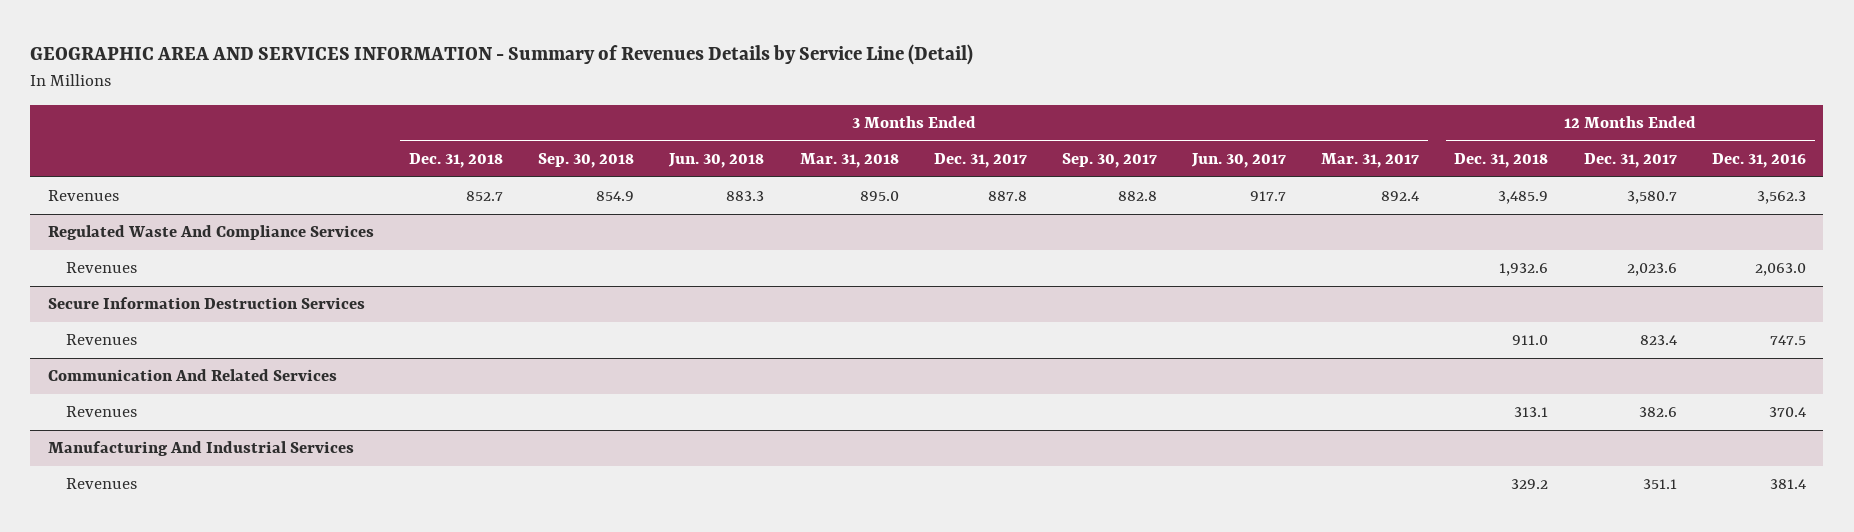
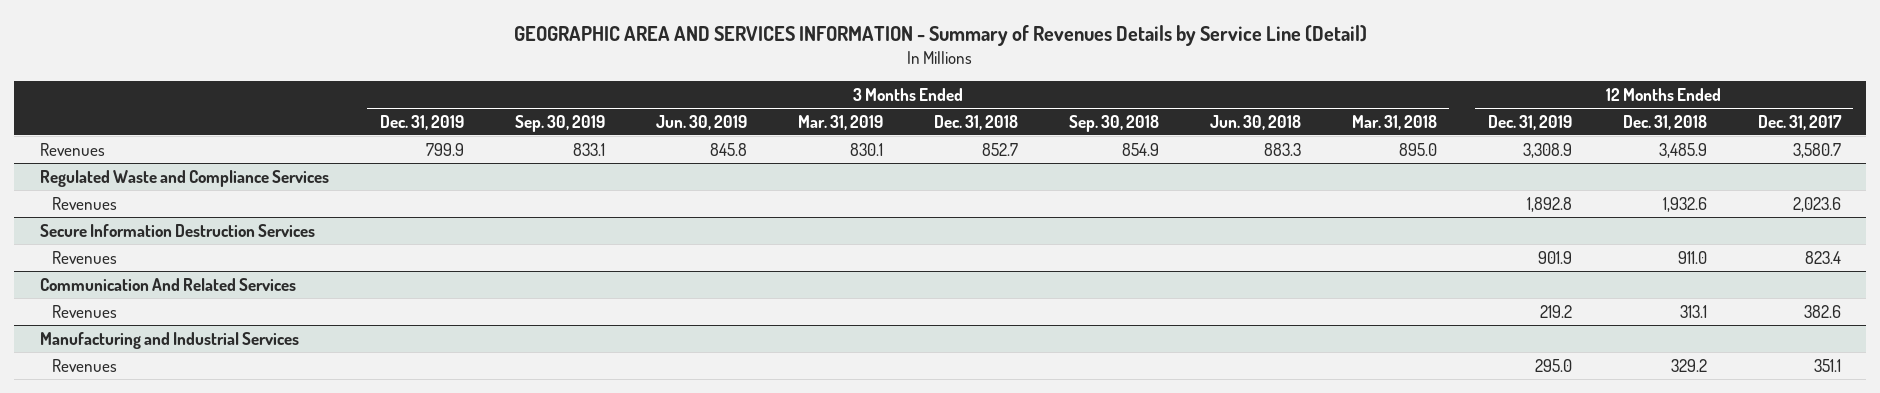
[933,152,1027,168] Dec. 31, 2017 -> none
[1061,152,1157,168] Sep. 30, 2017 -> none
[1191,152,1287,168] Jun. 30, 2017 -> none
[1321,152,1420,168] Mar. 31, 2017 -> none
[1711,152,1806,168] Dec. 31, 2016 -> none
none -> [379,114,464,130] Dec. 31, 2019
none -> [514,114,605,132] Sep. 30, 2019
none -> [655,114,747,130] Jun. 30, 2019
none -> [797,114,883,130] Mar. 31, 2019
none -> [1487,114,1572,130] Dec. 31, 2019
[47,225,374,241] Regulated Waste And Compliance Services -> [39,169,329,187] Regulated Waste and Compliance Services
[47,441,354,457] Manufacturing And Industrial Services -> [39,331,299,349] Manufacturing and Industrial Services

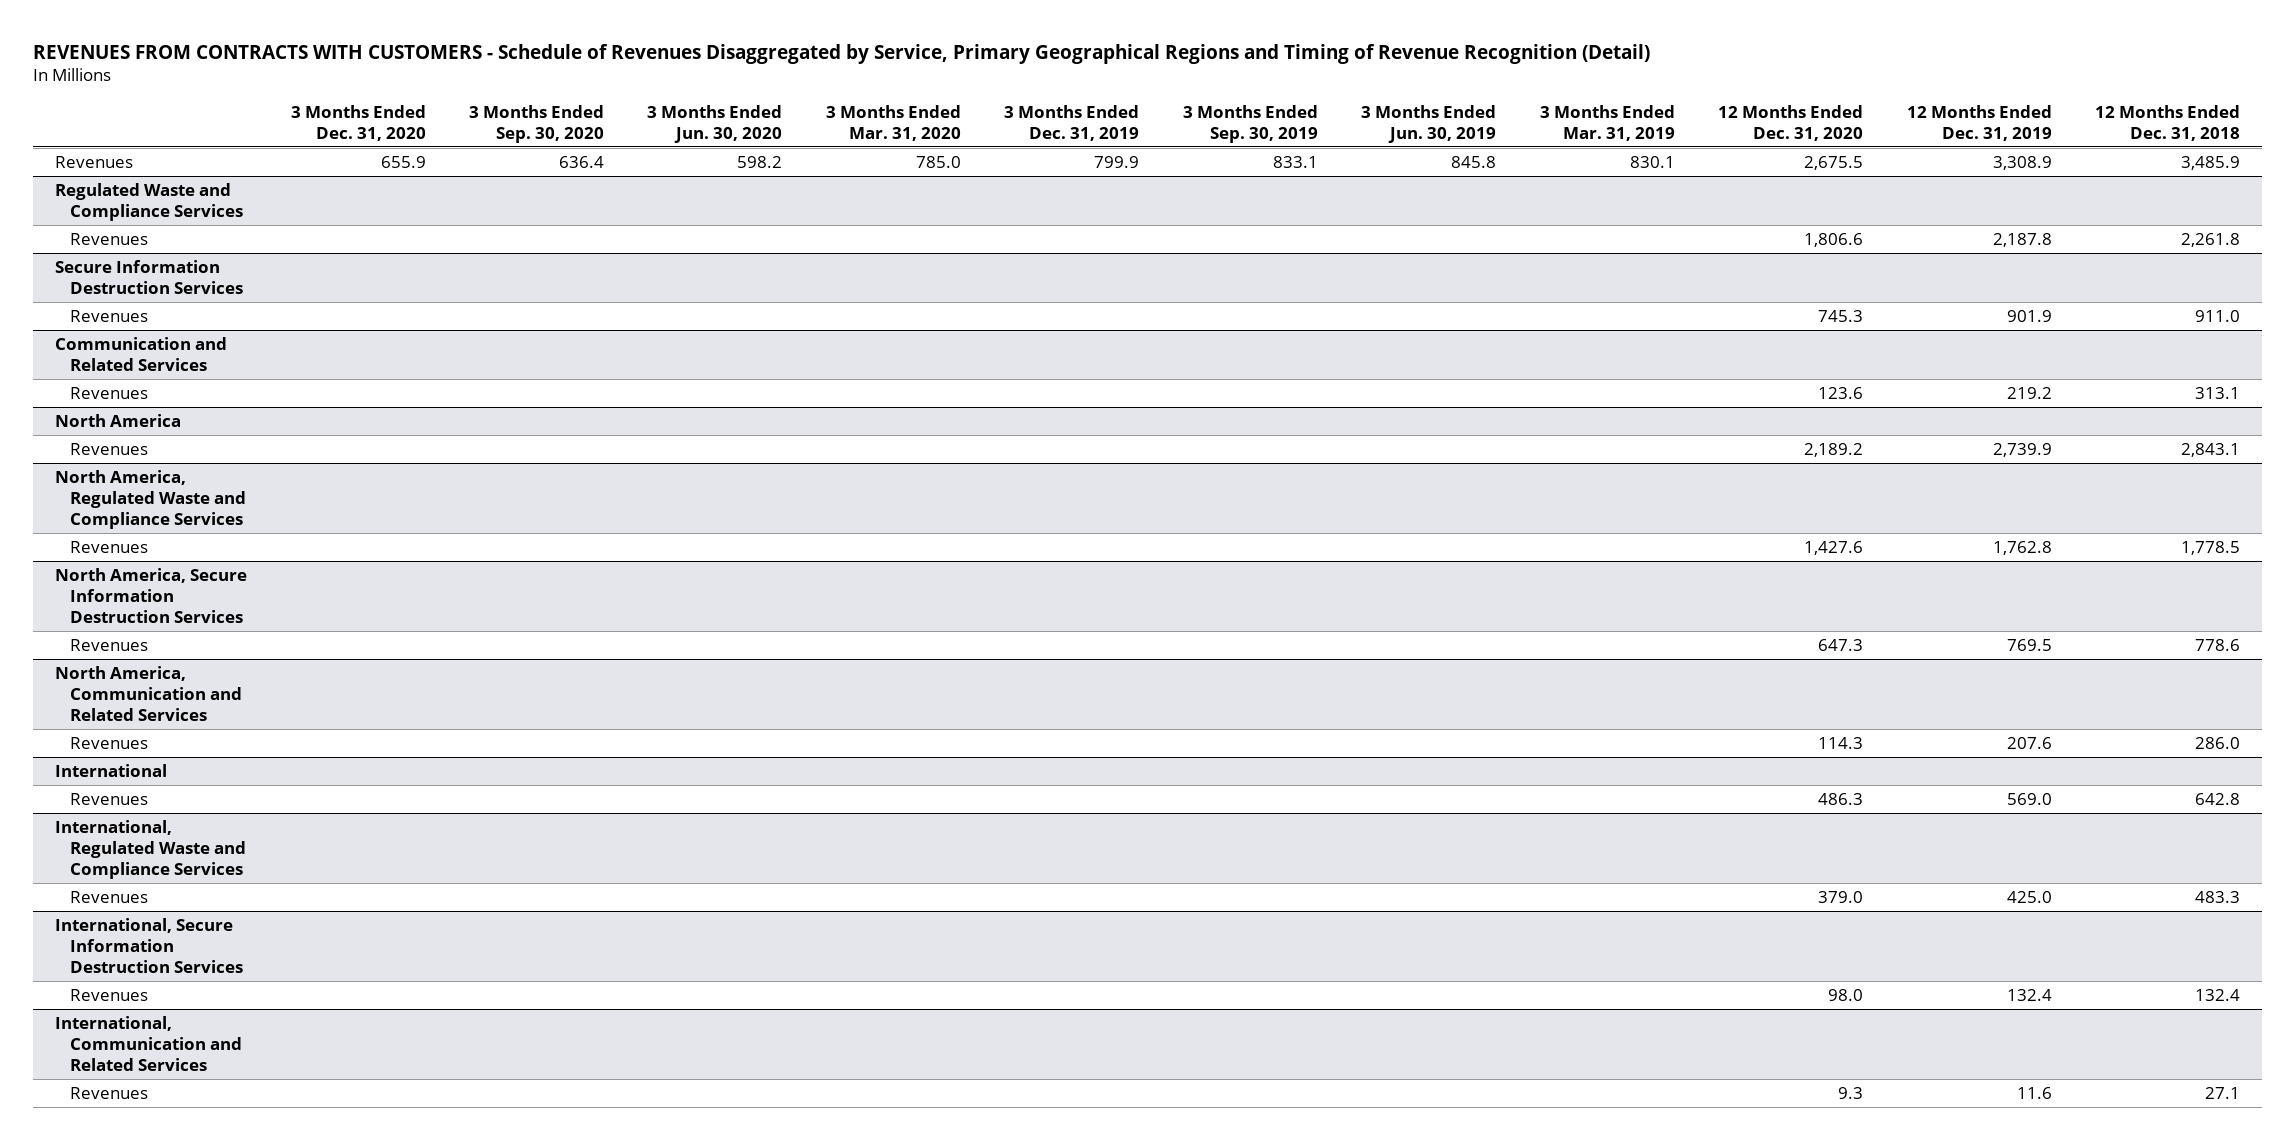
[514,24,1368,46] GEOGRAPHIC AREA AND SERVICES INFORMATION - Summary of Revenues Details by Service Line (Detail) -> [33,44,1651,65] REVENUES FROM CONTRACTS WITH CUSTOMERS - Schedule of Revenues Disaggregated by Service, Primary Geographical Regions and Timing of Revenue Recognition (Detail)
[933,114,1018,130] Dec. 31, 2018 -> none
[1068,114,1159,132] Sep. 30, 2018 -> none
[1209,114,1301,130] Jun. 30, 2018 -> none
[1351,114,1437,130] Mar. 31, 2018 -> none
[1757,114,1842,130] Dec. 31, 2017 -> none
none -> [290,104,426,141] 3 Months Ended Dec. 31, 2020
none -> [469,104,605,143] 3 Months Ended Sep. 30, 2020
none -> [647,104,783,143] 3 Months Ended Jun. 30, 2020
none -> [825,104,961,141] 3 Months Ended Mar. 31, 2020
none -> [1718,104,1864,141] 12 Months Ended Dec. 31, 2020
[1526,196,1572,212] 1,892.8 -> [1992,232,2052,247] 2,187.8
[1662,196,1707,212] 1,932.6 -> [2181,232,2241,247] 2,261.8
[39,277,296,291] Communication And Related Services -> [55,336,228,371] Communication and Related Services
[39,331,299,349] Manufacturing and Industrial Services -> none
none -> [55,413,182,427] North America
[1534,358,1572,372] 295.0 -> [1992,442,2052,457] 2,739.9
[1670,358,1707,372] 329.2 -> [2181,442,2241,457] 2,843.1
none -> [55,469,247,530] North America, Regulated Waste and Compliance Services
none -> [70,540,149,553] Revenues
none -> [55,567,248,624] North America, Secure Information Destruction Services
none -> [70,638,149,651] Revenues
none -> [55,665,243,722] North America, Communication and Related Services
none -> [70,736,149,749] Revenues
none -> [55,763,168,777] International
none -> [70,792,149,805] Revenues
none -> [55,819,247,880] International, Regulated Waste and Compliance Services
none -> [70,890,149,903] Revenues
none -> [55,917,244,974] International, Secure Information Destruction Services
none -> [70,988,149,1001] Revenues
none -> [55,1015,243,1072] International, Communication and Related Services
none -> [70,1086,149,1099] Revenues

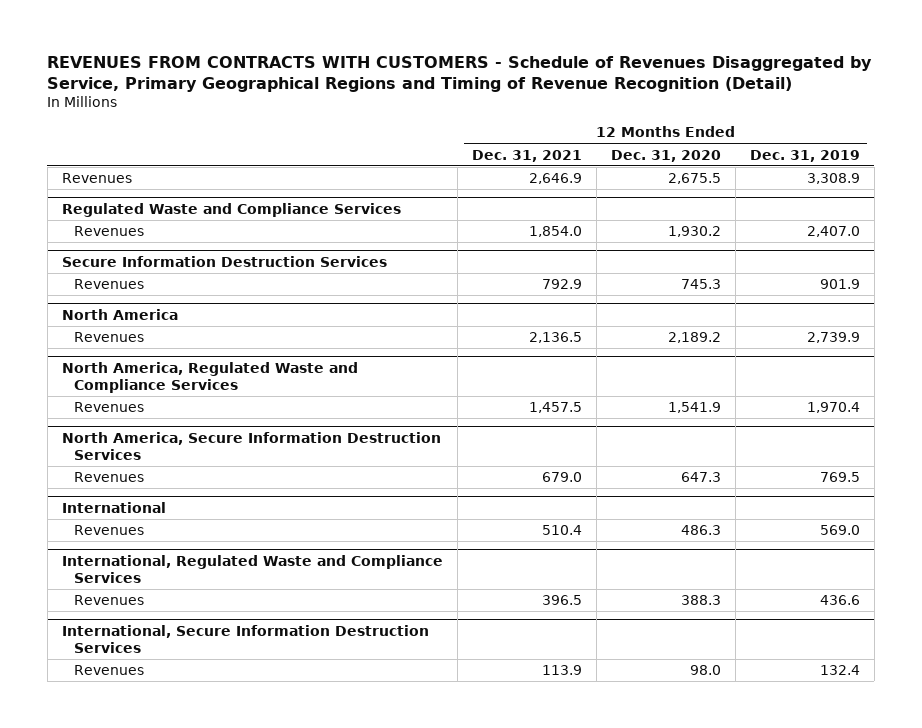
[290,104,426,141] 3 Months Ended Dec. 31, 2020 -> none
[469,104,605,143] 3 Months Ended Sep. 30, 2020 -> none
[647,104,783,143] 3 Months Ended Jun. 30, 2020 -> none
[825,104,961,141] 3 Months Ended Mar. 31, 2020 -> none
[1004,104,1140,141] 3 Months Ended Dec. 31, 2019 -> none
[1182,104,1318,143] 3 Months Ended Sep. 30, 2019 -> none
[1361,104,1497,143] 3 Months Ended Jun. 30, 2019 -> none
[1539,104,1675,141] 3 Months Ended Mar. 31, 2019 -> none
[2095,104,2241,141] 12 Months Ended Dec. 31, 2018 -> none
none -> [471,149,582,162] Dec. 31, 2021
[1804,232,1864,247] 1,806.6 -> [667,226,721,238] 1,930.2
[1992,232,2052,247] 2,187.8 -> [806,226,860,238] 2,407.0
[55,336,228,371] Communication and Related Services -> none
[70,386,149,399] Revenues -> none
[1804,540,1864,555] 1,427.6 -> [667,402,721,414] 1,541.9
[1992,540,2052,555] 1,762.8 -> [806,402,860,414] 1,970.4
[55,665,243,722] North America, Communication and Related Services -> none
[70,736,149,749] Revenues -> none
[1818,890,1864,903] 379.0 -> [680,595,721,606] 388.3
[2006,890,2052,903] 425.0 -> [819,595,860,606] 436.6
[55,1015,243,1072] International, Communication and Related Services -> none
[70,1086,149,1099] Revenues -> none

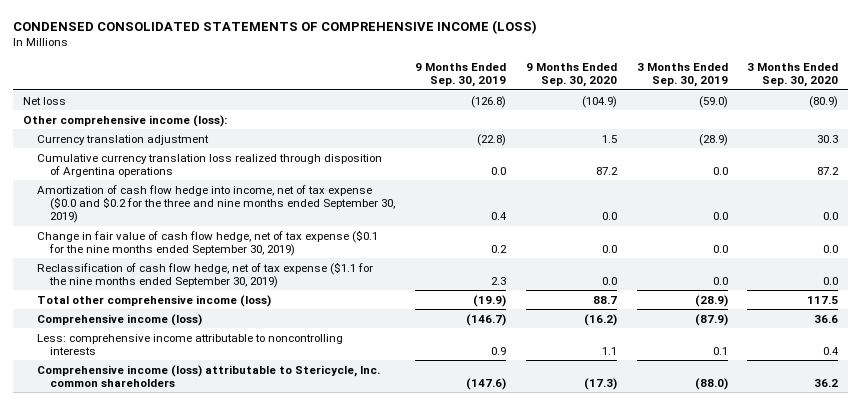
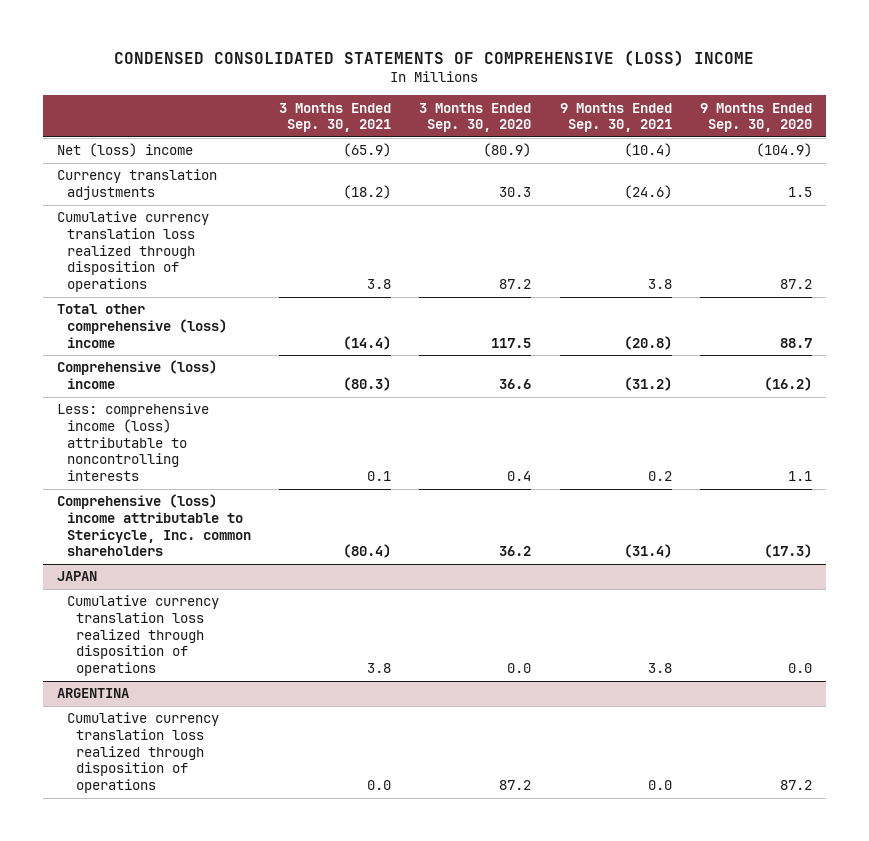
[13,19,538,34] CONDENSED CONSOLIDATED STATEMENTS OF COMPREHENSIVE INCOME (LOSS) -> [114,49,755,66] CONDENSED CONSOLIDATED STATEMENTS OF COMPREHENSIVE (LOSS) INCOME
[415,62,507,88] 9 Months Ended Sep. 30, 2019 -> none
[636,62,728,88] 3 Months Ended Sep. 30, 2019 -> none
none -> [278,102,391,133] 3 Months Ended Sep. 30, 2021
none -> [559,102,672,133] 9 Months Ended Sep. 30, 2021
[23,114,228,127] Other comprehensive income (loss): -> none
[36,184,396,223] Amortization of cash flow hedge into income, net of tax expense ($0.0 and $0.2 for the three and nine months ended September 30, 2019) -> none
[36,229,378,256] Change in fair value of cash flow hedge, net of tax expense ($0.1 for the nine months ended September 30, 2019) -> none
[36,261,373,288] Reclassification of cash flow hedge, net of tax expense ($1.1 for the nine months ended September 30, 2019) -> none
[23,96,67,105] Net loss -> [56,143,193,158] Net (loss) income
[36,134,209,145] Currency translation adjustment -> [56,169,217,201] Currency translation adjustments
[36,153,382,177] Cumulative currency translation loss realized through disposition of Argentina operations -> [56,211,209,293] Cumulative currency translation loss realized through disposition of operations
[36,294,271,307] Total other comprehensive income (loss) -> [56,304,227,348] Total other comprehensive (loss) income
[36,313,202,326] Comprehensive income (loss) -> [56,360,217,390] Comprehensive (loss) income
[36,333,343,355] Less: comprehensive income attributable to noncontrolling interests -> [56,403,209,482] Less: comprehensive income (loss) attributable to noncontrolling interests
[36,364,380,387] Comprehensive income (loss) attributable to Stericycle, Inc. common shareholders -> [56,494,251,557] Comprehensive (loss) income attributable to Stericycle, Inc. common shareholders
none -> [56,571,97,582] JAPAN
none -> [66,595,219,677] Cumulative currency translation loss realized through disposition of operations
none -> [56,688,129,699] ARGENTINA
none -> [66,712,219,794] Cumulative currency translation loss realized through disposition of operations

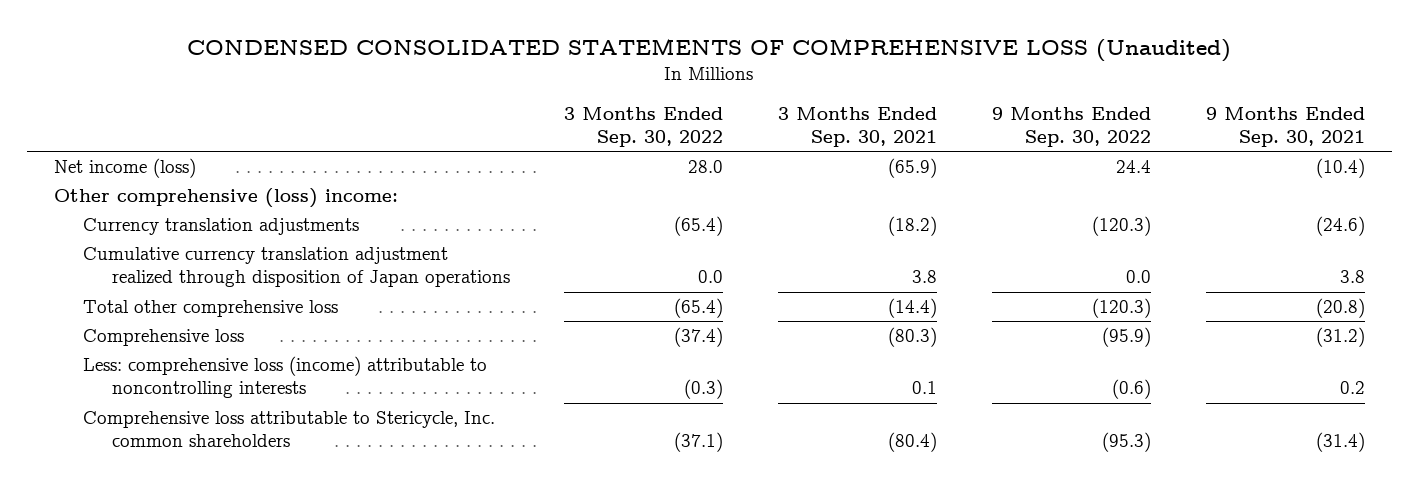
[114,49,755,66] CONDENSED CONSOLIDATED STATEMENTS OF COMPREHENSIVE (LOSS) INCOME -> [187,38,1232,63] CONDENSED CONSOLIDATED STATEMENTS OF COMPREHENSIVE LOSS (Unaudited)
[419,102,532,133] 3 Months Ended Sep. 30, 2020 -> none
[699,102,812,133] 9 Months Ended Sep. 30, 2020 -> none
none -> [564,106,724,147] 3 Months Ended Sep. 30, 2022
none -> [992,106,1152,147] 9 Months Ended Sep. 30, 2022
[56,143,193,158] Net (loss) income -> [53,158,196,179] Net income (loss)
none -> [53,188,398,209] Other comprehensive (loss) income:
[56,571,97,582] JAPAN -> none
[66,595,219,677] Cumulative currency translation loss realized through disposition of operations -> none
[56,688,129,699] ARGENTINA -> none
[66,712,219,794] Cumulative currency translation loss realized through disposition of operations -> none
[56,211,209,293] Cumulative currency translation loss realized through disposition of operations -> [82,247,510,288] Cumulative currency translation adjustment realized through disposition of Japan operations
[56,304,227,348] Total other comprehensive (loss) income -> [82,300,338,318] Total other comprehensive loss
[56,360,217,390] Comprehensive (loss) income -> [82,329,244,347] Comprehensive loss
[56,403,209,482] Less: comprehensive income (loss) attributable to noncontrolling interests -> [82,356,487,399] Less: comprehensive loss (income) attributable to noncontrolling interests
[56,494,251,557] Comprehensive (loss) income attributable to Stericycle, Inc. common shareholders -> [82,411,495,448] Comprehensive loss attributable to Stericycle, Inc. common shareholders

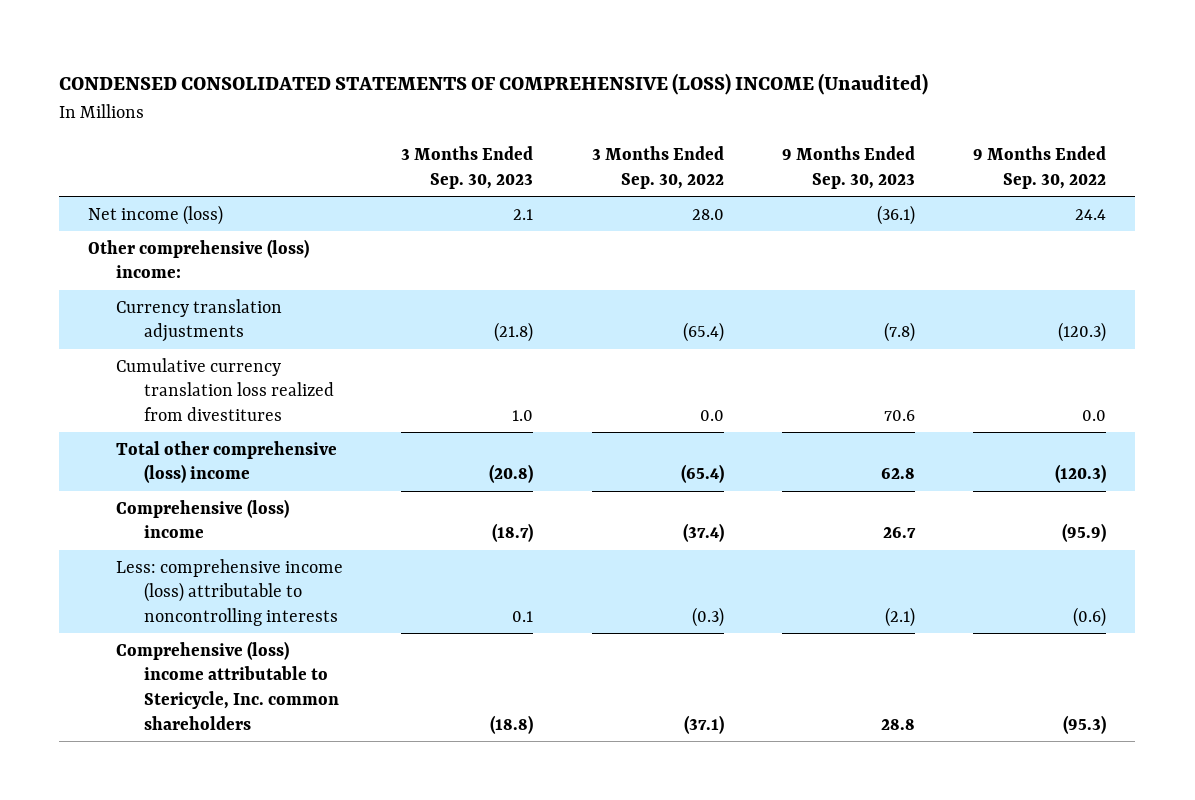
[187,38,1232,63] CONDENSED CONSOLIDATED STATEMENTS OF COMPREHENSIVE LOSS (Unaudited) -> [59,73,929,96] CONDENSED CONSOLIDATED STATEMENTS OF COMPREHENSIVE (LOSS) INCOME (Unaudited)
[778,106,938,147] 3 Months Ended Sep. 30, 2021 -> none
[1205,106,1365,147] 9 Months Ended Sep. 30, 2021 -> none
none -> [401,146,534,190] 3 Months Ended Sep. 30, 2023
none -> [781,146,915,190] 9 Months Ended Sep. 30, 2023
[82,247,510,288] Cumulative currency translation adjustment realized through disposition of Japan operations -> [116,357,334,422] Cumulative currency translation loss realized from divestitures
[82,300,338,318] Total other comprehensive loss -> [116,440,338,484] Total other comprehensive (loss) income
[82,329,244,347] Comprehensive loss -> [116,498,290,539] Comprehensive (loss) income
[82,356,487,399] Less: comprehensive loss (income) attributable to noncontrolling interests -> [116,558,344,627] Less: comprehensive income (loss) attributable to noncontrolling interests
[82,411,495,448] Comprehensive loss attributable to Stericycle, Inc. common shareholders -> [116,640,339,730] Comprehensive (loss) income attributable to Stericycle, Inc. common shareholders

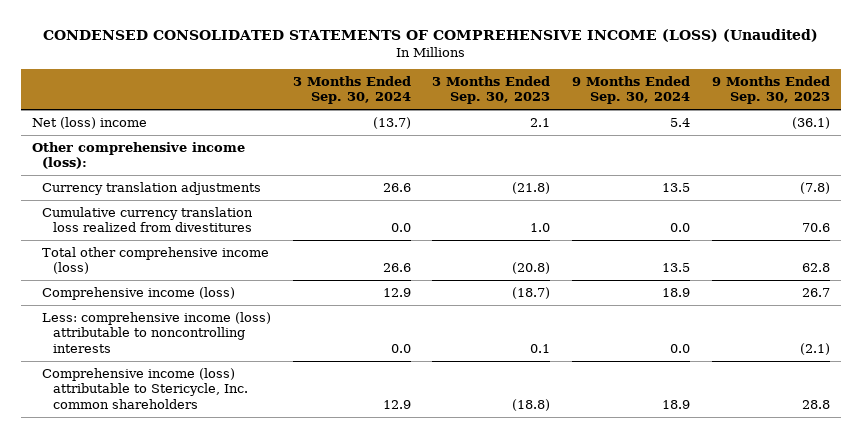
[59,73,929,96] CONDENSED CONSOLIDATED STATEMENTS OF COMPREHENSIVE (LOSS) INCOME (Unaudited) -> [42,29,818,43] CONDENSED CONSOLIDATED STATEMENTS OF COMPREHENSIVE INCOME (LOSS) (Unaudited)
[591,146,724,190] 3 Months Ended Sep. 30, 2022 -> none
[973,146,1107,190] 9 Months Ended Sep. 30, 2022 -> none
none -> [292,76,411,105] 3 Months Ended Sep. 30, 2024
none -> [572,76,691,105] 9 Months Ended Sep. 30, 2024
[88,204,224,225] Net income (loss) -> [31,117,147,130] Net (loss) income
[88,238,310,279] Other comprehensive (loss) income: -> [31,142,245,170] Other comprehensive income (loss):
[116,440,338,484] Total other comprehensive (loss) income -> [42,247,270,275] Total other comprehensive income (loss)
[116,498,290,539] Comprehensive (loss) income -> [42,287,236,301] Comprehensive income (loss)
[116,640,339,730] Comprehensive (loss) income attributable to Stericycle, Inc. common shareholders -> [42,368,248,409] Comprehensive income (loss) attributable to Stericycle, Inc. common shareholders

